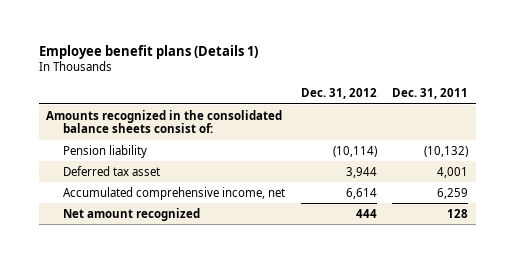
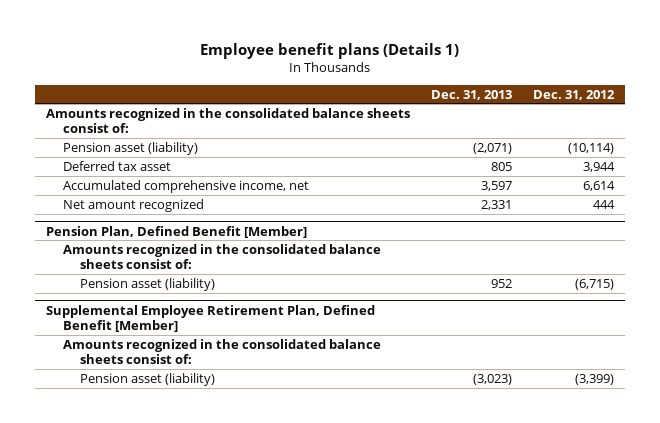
[392,88,469,100] Dec. 31, 2011 -> none
none -> [431,89,513,100] Dec. 31, 2013
[63,144,148,158] Pension liability -> [62,141,198,155] Pension asset (liability)
none -> [45,225,307,238] Pension Plan, Defined Benefit [Member]
none -> [62,243,381,270] Amounts recognized in the consolidated balance sheets consist of:
none -> [79,277,215,291] Pension asset (liability)
none -> [45,304,375,332] Supplemental Employee Retirement Plan, Defined Benefit [Member]
none -> [62,338,381,365] Amounts recognized in the consolidated balance sheets consist of:
none -> [79,372,215,386] Pension asset (liability)

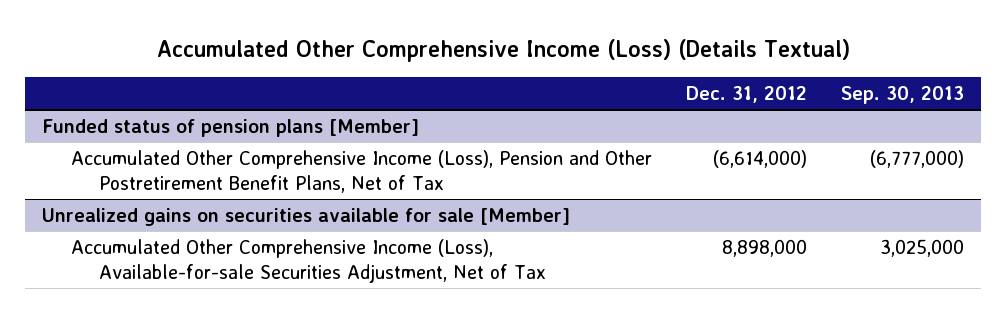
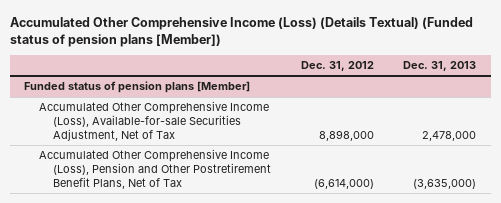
[157,38,851,62] Accumulated Other Comprehensive Income (Loss) (Details Textual) -> [9,16,473,47] Accumulated Other Comprehensive Income (Loss) (Details Textual) (Funded status of pension plans [Member])
[840,85,964,104] Sep. 30, 2013 -> none
none -> [403,61,477,72] Dec. 31, 2013
[42,208,571,227] Unrealized gains on securities available for sale [Member] -> none
[70,150,652,194] Accumulated Other Comprehensive Income (Loss), Pension and Other Postretirement Benefit Plans, Net of Tax -> [38,149,272,189] Accumulated Other Comprehensive Income (Loss), Pension and Other Postretirement Benefit Plans, Net of Tax

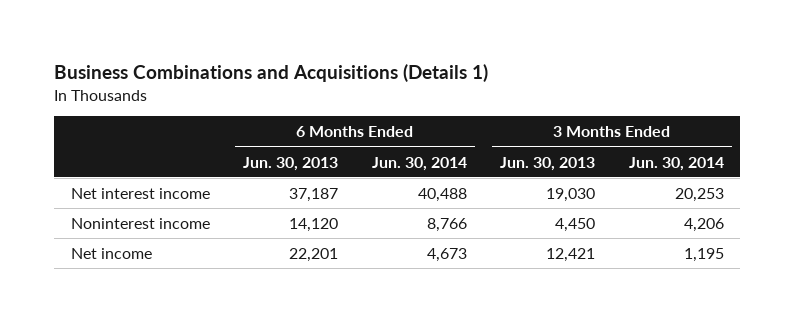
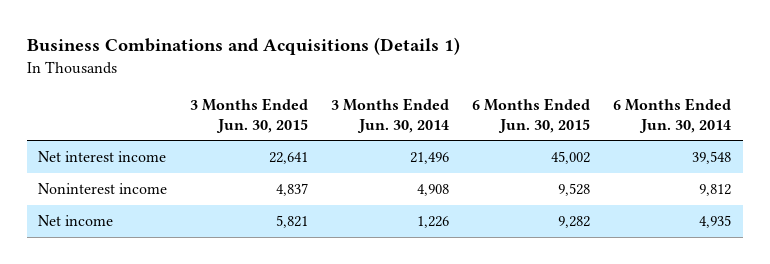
[243,156,339,171] Jun. 30, 2013 -> none
[500,156,596,171] Jun. 30, 2013 -> none
none -> [190,97,309,133] 3 Months Ended Jun. 30, 2015
none -> [472,97,591,133] 6 Months Ended Jun. 30, 2015
[417,187,467,202] 40,488 -> [692,151,732,165] 39,548
[674,187,724,202] 20,253 -> [410,152,450,165] 21,496
[426,217,467,232] 8,766 -> [699,184,732,197] 9,812
[683,217,724,232] 4,206 -> [417,184,450,197] 4,908
[426,247,467,262] 4,673 -> [699,215,732,229] 4,935
[683,247,724,262] 1,195 -> [417,216,450,229] 1,226

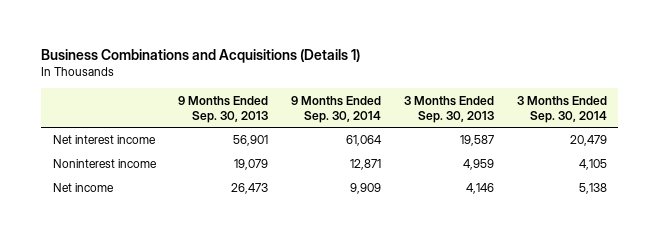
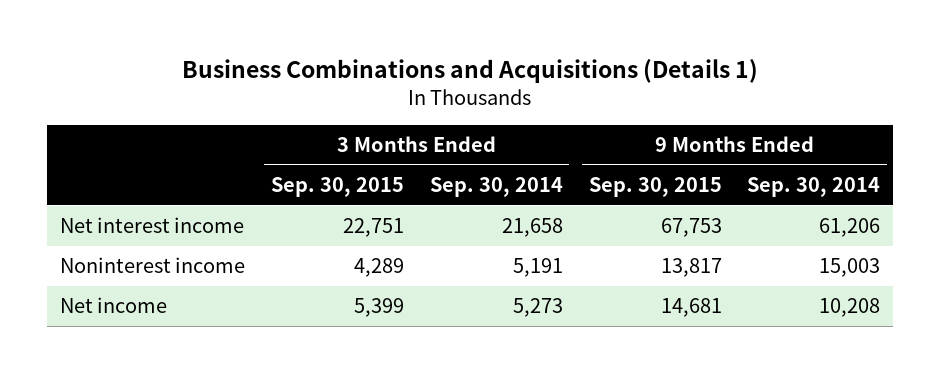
[178,95,269,123] 9 Months Ended Sep. 30, 2013 -> none
[403,95,494,123] 3 Months Ended Sep. 30, 2013 -> none
none -> [270,177,404,198] Sep. 30, 2015
none -> [588,177,722,198] Sep. 30, 2015
[346,135,383,147] 61,064 -> [819,218,881,238] 61,206
[569,135,607,147] 20,479 -> [501,218,563,238] 21,658
[350,159,382,171] 12,871 -> [819,258,881,278] 15,003
[578,159,607,171] 4,105 -> [512,258,563,278] 5,191
[350,183,382,195] 9,909 -> [819,298,881,318] 10,208
[578,183,607,195] 5,138 -> [512,298,563,318] 5,273

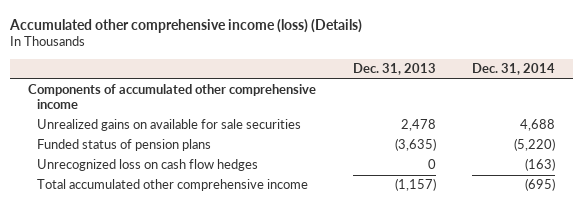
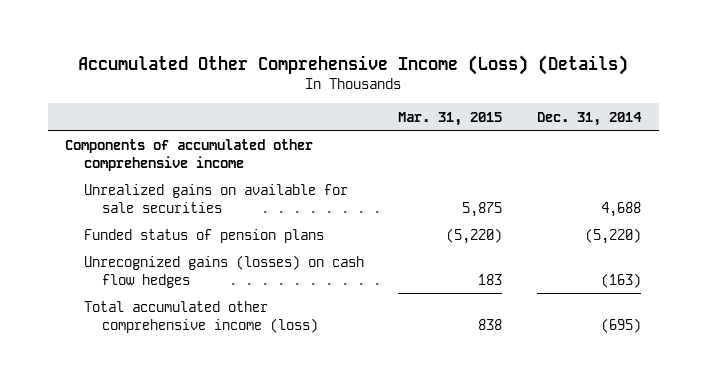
[9,18,363,33] Accumulated other comprehensive income (loss) (Details) -> [78,54,629,75] Accumulated Other Comprehensive Income (Loss) (Details)
[352,63,436,76] Dec. 31, 2013 -> none
none -> [398,111,503,126] Mar. 31, 2015
[37,159,259,172] Unrecognized loss on cash flow hedges -> [83,254,364,288] Unrecognized gains (losses) on cash flow hedges
[37,179,309,192] Total accumulated other comprehensive income -> [83,300,319,333] Total accumulated other comprehensive income (loss)

